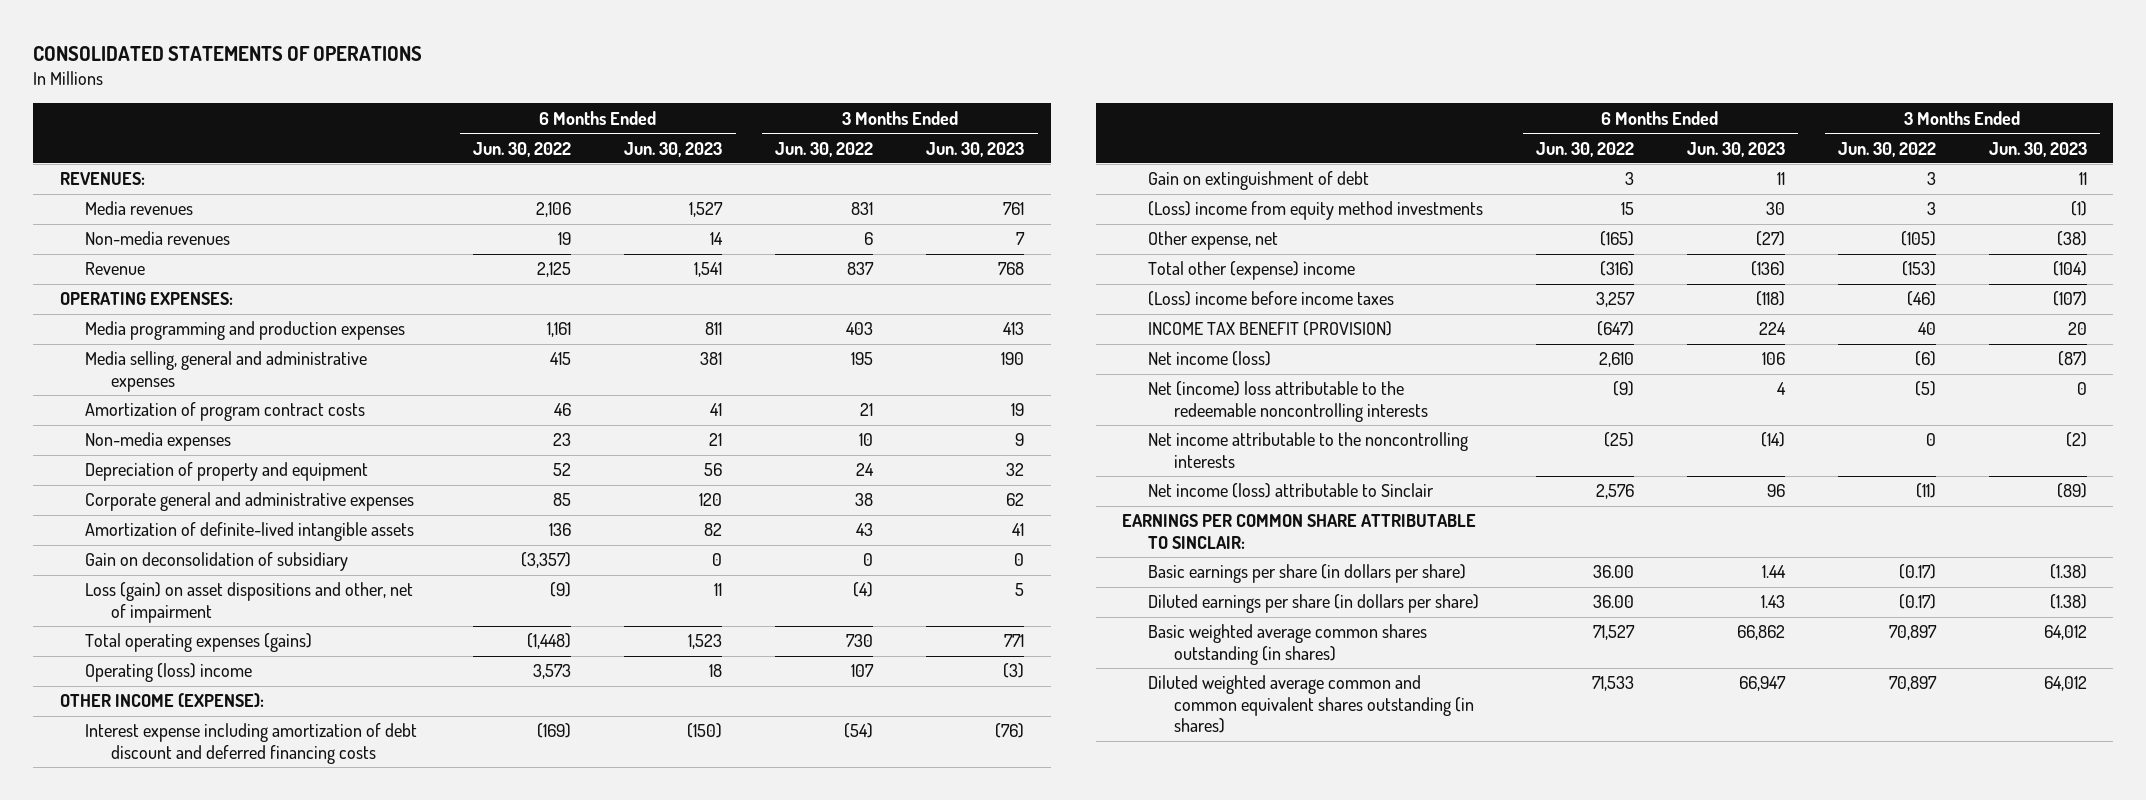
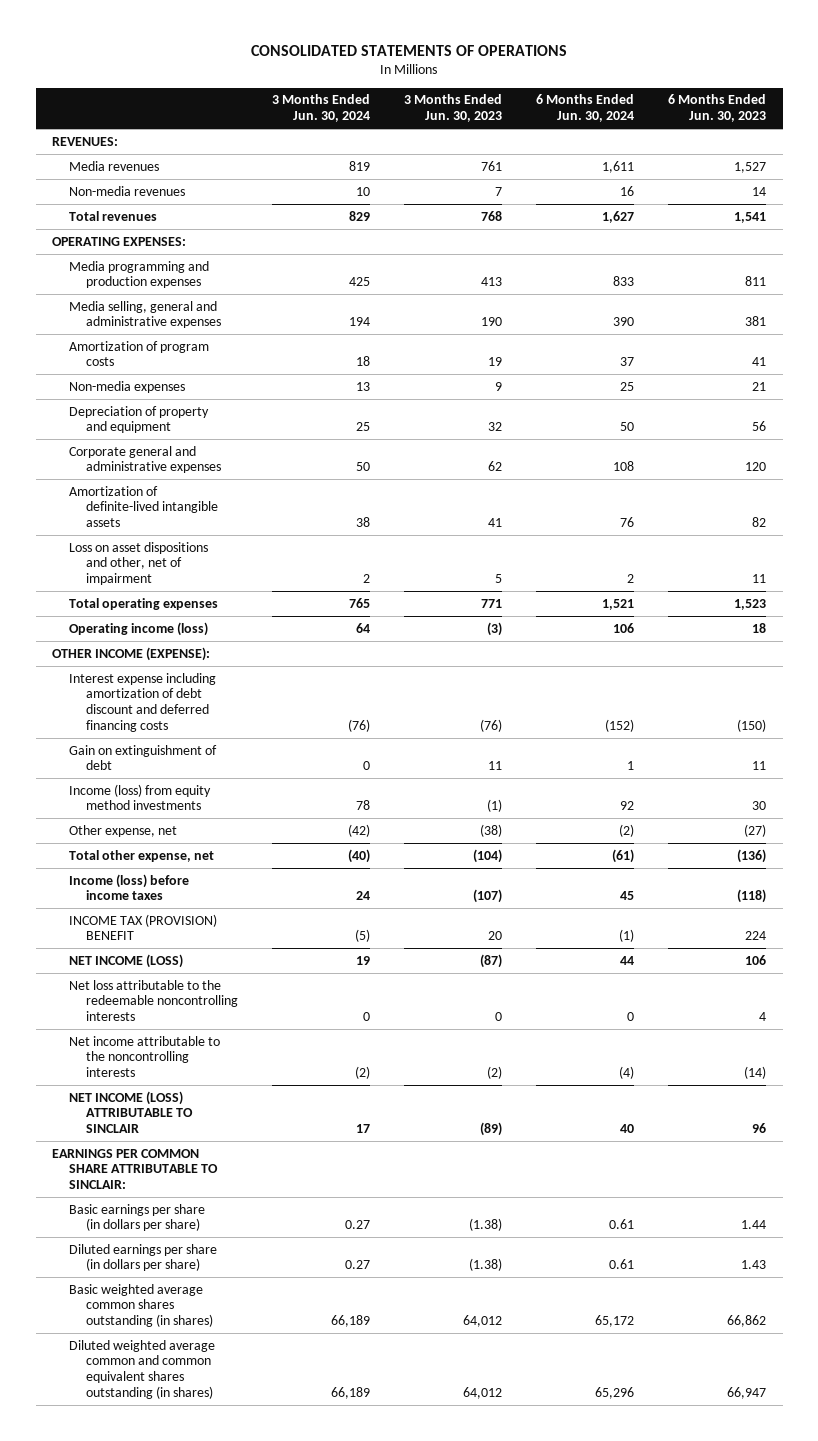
[473,141,572,157] Jun. 30, 2022 -> none
[775,141,874,157] Jun. 30, 2022 -> none
none -> [272,94,371,123] 3 Months Ended Jun. 30, 2024
none -> [535,94,634,123] 6 Months Ended Jun. 30, 2024
[85,262,146,276] Revenue -> [69,210,158,221] Total revenues
[85,402,366,422] Amortization of program contract costs -> [69,340,210,367] Amortization of program costs
[85,552,349,572] Gain on deconsolidation of subsidiary -> none
[85,582,414,623] Loss (gain) on asset dispositions and other, net of impairment -> [69,541,209,585] Loss on asset dispositions and other, net of impairment
[85,633,313,653] Total operating expenses (gains) -> [69,597,219,610] Total operating expenses
[85,663,253,683] Operating (loss) income -> [69,621,209,636] Operating income (loss)
[1147,201,1483,221] (Loss) income from equity method investments -> [69,783,212,811] Income (loss) from equity method investments
[1147,261,1355,281] Total other (expense) income -> [69,849,215,862] Total other expense, net
[1147,291,1394,307] (Loss) income before income taxes -> [69,873,190,901] Income (loss) before income taxes
[1147,321,1392,337] INCOME TAX BENEFIT (PROVISION) -> [69,913,218,941] INCOME TAX (PROVISION) BENEFIT
[1147,351,1271,367] Net income (loss) -> [69,953,184,968] NET INCOME (LOSS)
[1147,381,1428,422] Net (income) loss attributable to the redeemable noncontrolling interests -> [69,979,239,1021] Net loss attributable to the redeemable noncontrolling interests
[1147,483,1434,499] Net income (loss) attributable to Sinclair -> [69,1090,194,1133] NET INCOME (LOSS) ATTRIBUTABLE TO SINCLAIR

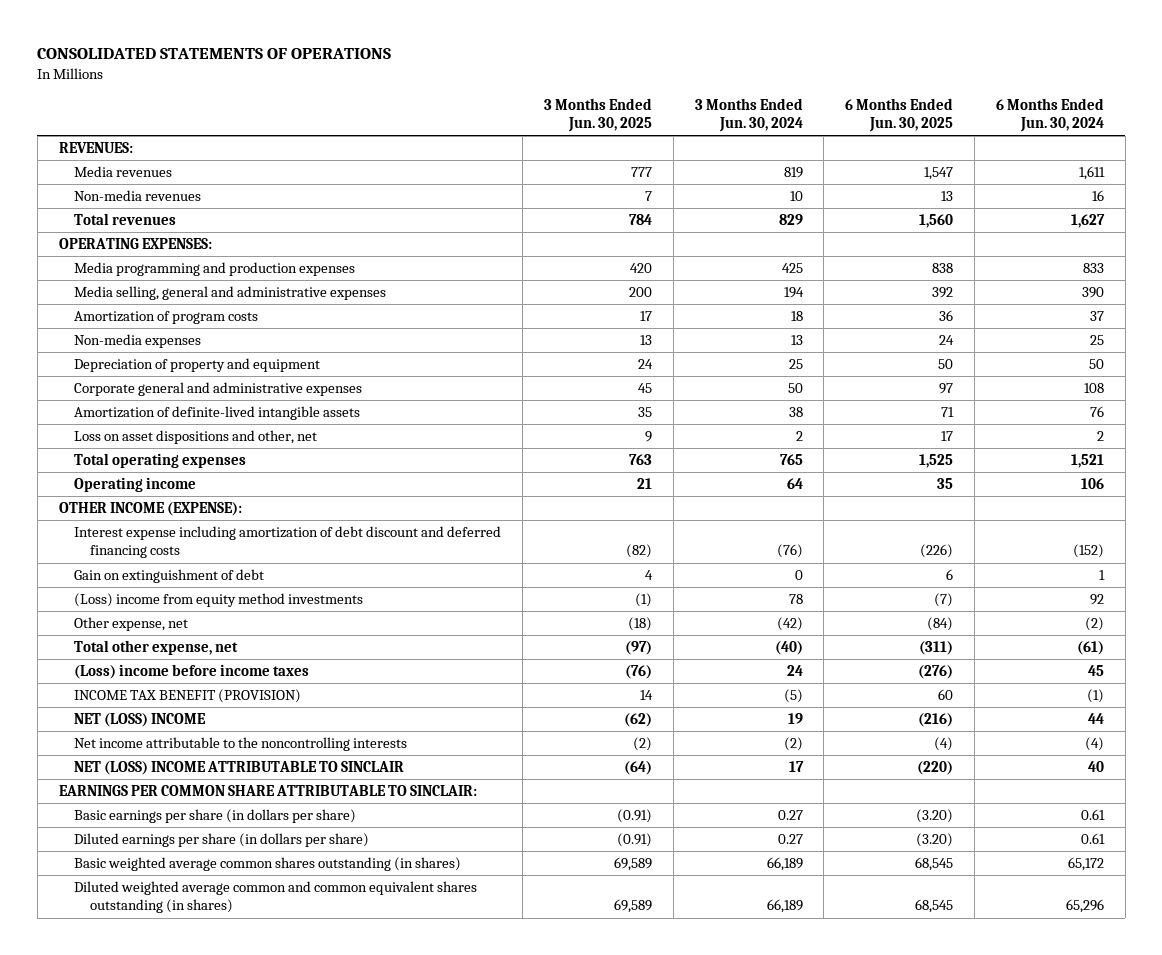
[404,94,503,123] 3 Months Ended Jun. 30, 2023 -> none
[667,94,766,123] 6 Months Ended Jun. 30, 2023 -> none
none -> [543,97,652,133] 3 Months Ended Jun. 30, 2025
none -> [845,97,954,133] 6 Months Ended Jun. 30, 2025
[69,541,209,585] Loss on asset dispositions and other, net of impairment -> [74,429,318,444] Loss on asset dispositions and other, net
[69,621,209,636] Operating income (loss) -> [74,476,197,492] Operating income
[69,783,212,811] Income (loss) from equity method investments -> [74,592,364,607] (Loss) income from equity method investments
[69,979,239,1021] Net loss attributable to the redeemable noncontrolling interests -> none
[69,873,190,901] Income (loss) before income taxes -> [74,663,310,679] (Loss) income before income taxes
[69,913,218,941] INCOME TAX (PROVISION) BENEFIT -> [74,688,302,703] INCOME TAX BENEFIT (PROVISION)
[69,953,184,968] NET INCOME (LOSS) -> [74,712,207,727] NET (LOSS) INCOME
[69,1090,194,1133] NET INCOME (LOSS) ATTRIBUTABLE TO SINCLAIR -> [74,760,405,775] NET (LOSS) INCOME ATTRIBUTABLE TO SINCLAIR

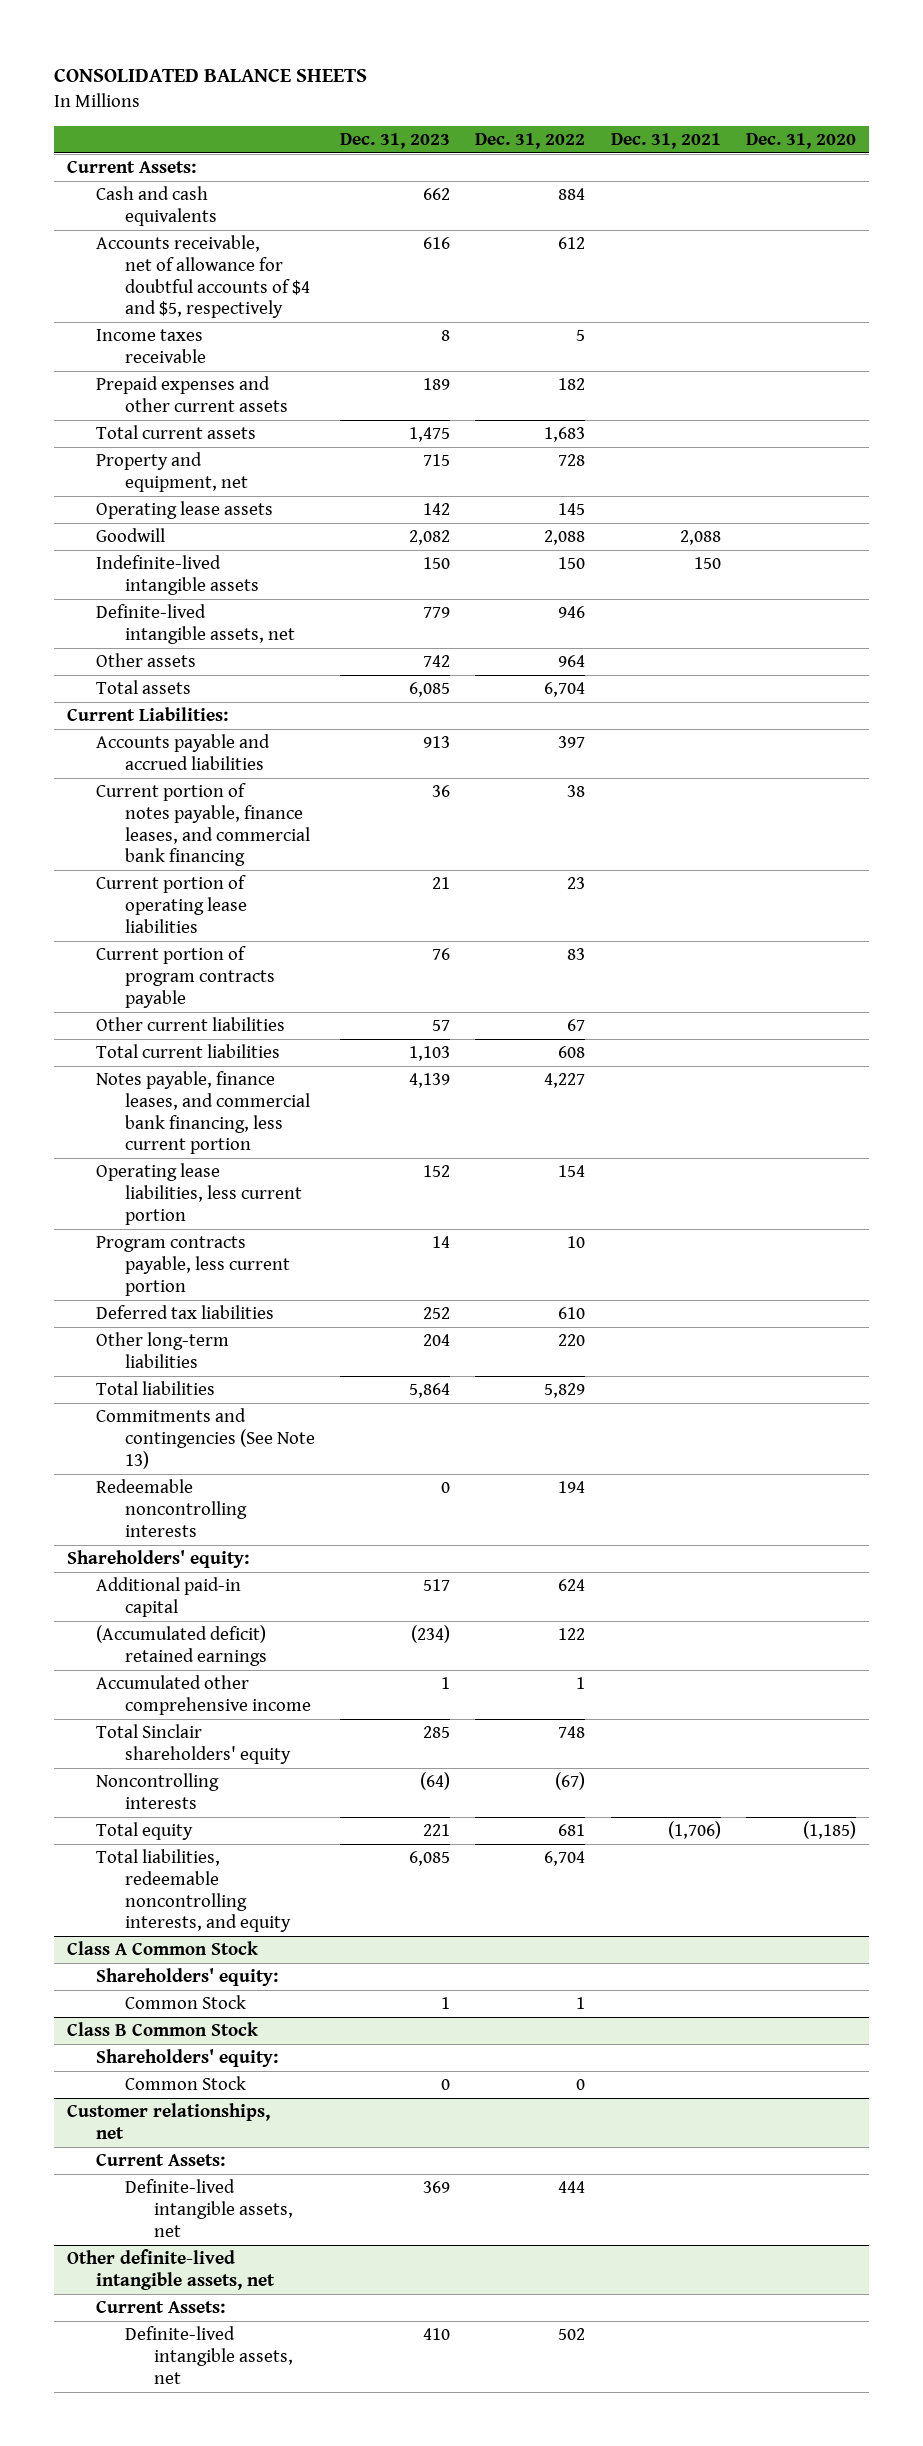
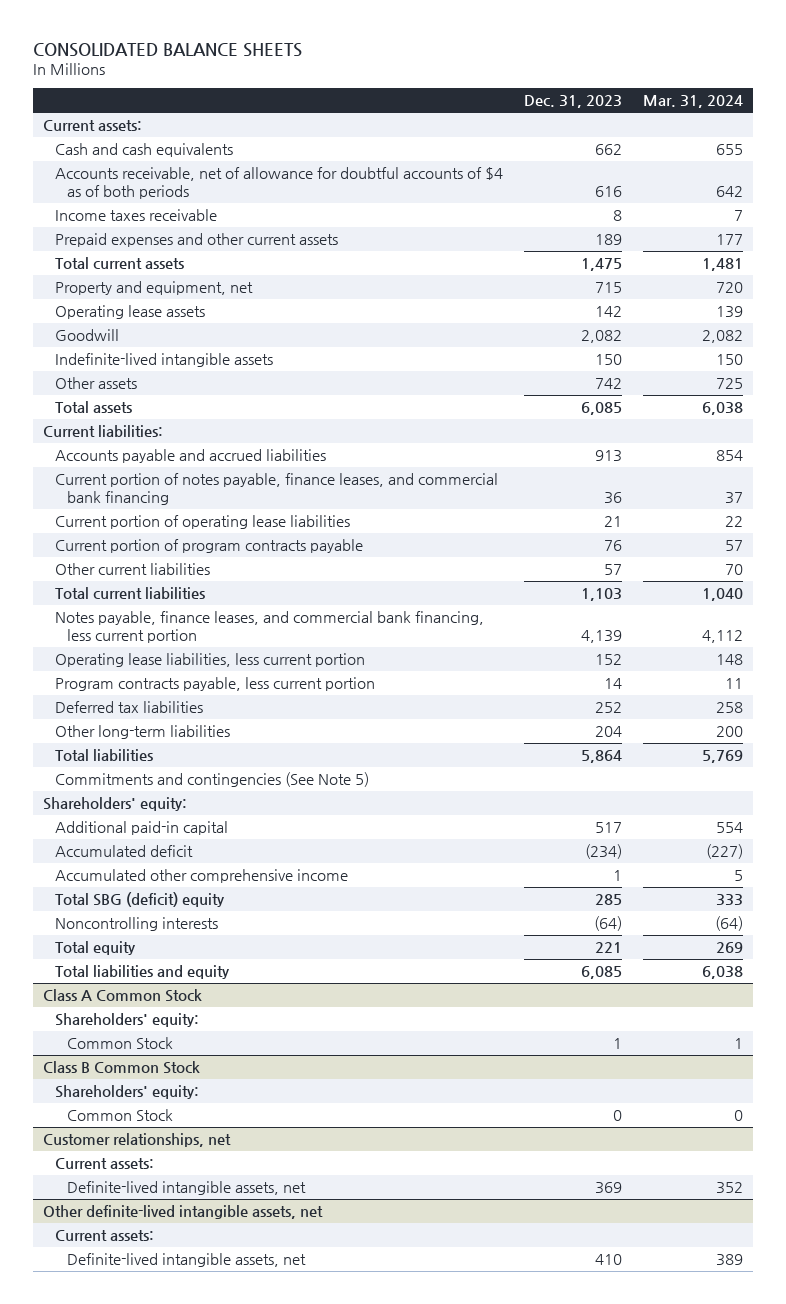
[475,132,586,149] Dec. 31, 2022 -> none
[610,132,721,149] Dec. 31, 2021 -> none
[745,132,856,149] Dec. 31, 2020 -> none
none -> [642,95,743,109] Mar. 31, 2024
[66,160,196,174] Current Assets: -> [43,119,143,131] Current assets:
[95,235,310,319] Accounts receivable, net of allowance for doubtful accounts of $4 and $5, respectively -> [54,166,503,200] Accounts receivable, net of allowance for doubtful accounts of $4 as of both periods
[95,604,295,644] Definite-lived intangible assets, net -> none
[66,707,228,722] Current Liabilities: -> [43,424,164,437] Current liabilities:
[95,1479,247,1537] Redeemable noncontrolling interests -> none
[95,1408,315,1469] Commitments and contingencies (See Note 13) -> [54,771,369,787] Commitments and contingencies (See Note 5)
[95,1625,267,1666] (Accumulated deficit) retained earnings -> [54,844,193,857] Accumulated deficit
[95,1724,291,1764] Total Sinclair shareholders' equity -> [54,891,225,907] Total SBG (deficit) equity
[95,1849,291,1933] Total liabilities, redeemable noncontrolling interests, and equity -> [54,964,230,979] Total liabilities and equity
[95,2153,225,2167] Current Assets: -> [54,1157,154,1169] Current assets:
[95,2300,225,2314] Current Assets: -> [54,1229,154,1241] Current assets:

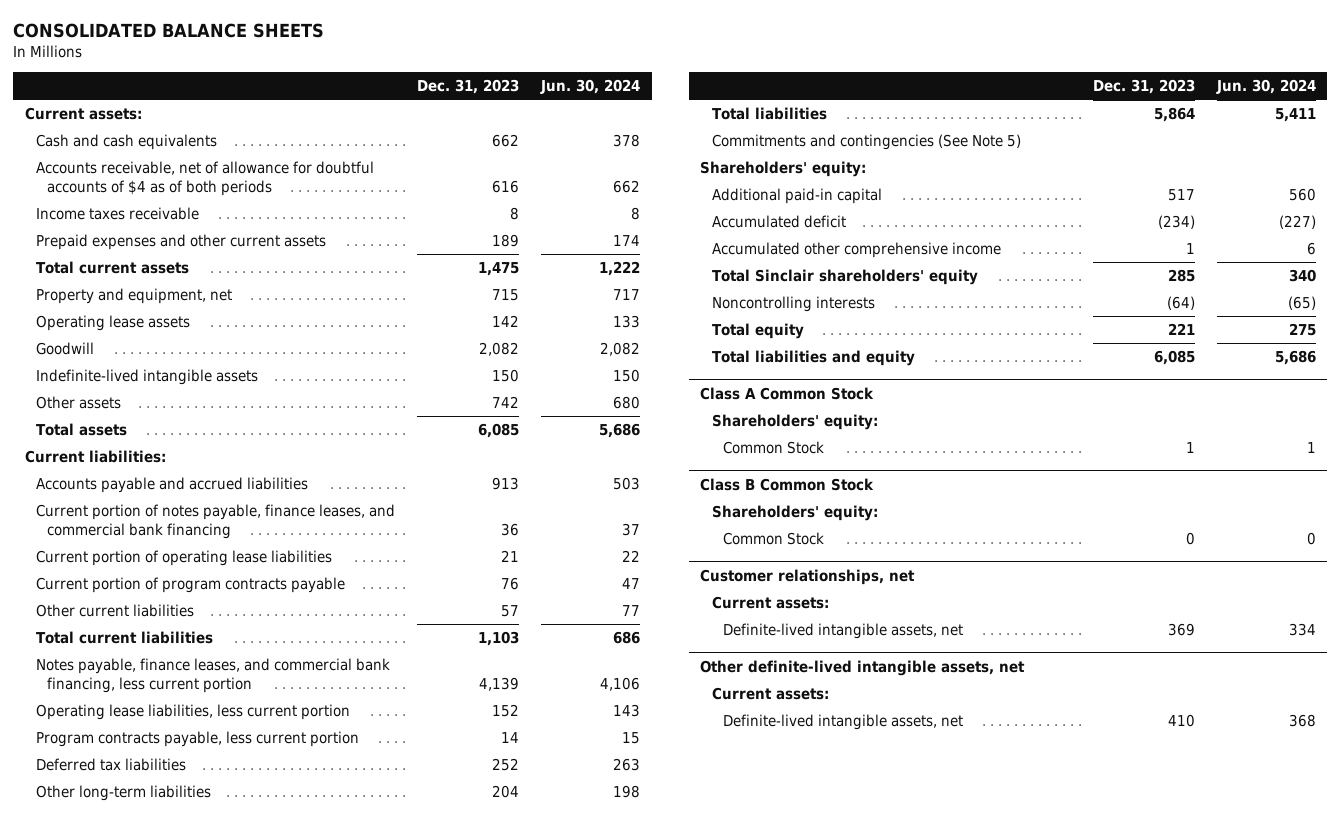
[642,95,743,109] Mar. 31, 2024 -> none
none -> [540,79,641,95] Jun. 30, 2024
[54,891,225,907] Total SBG (deficit) equity -> [711,268,978,285] Total Sinclair shareholders' equity

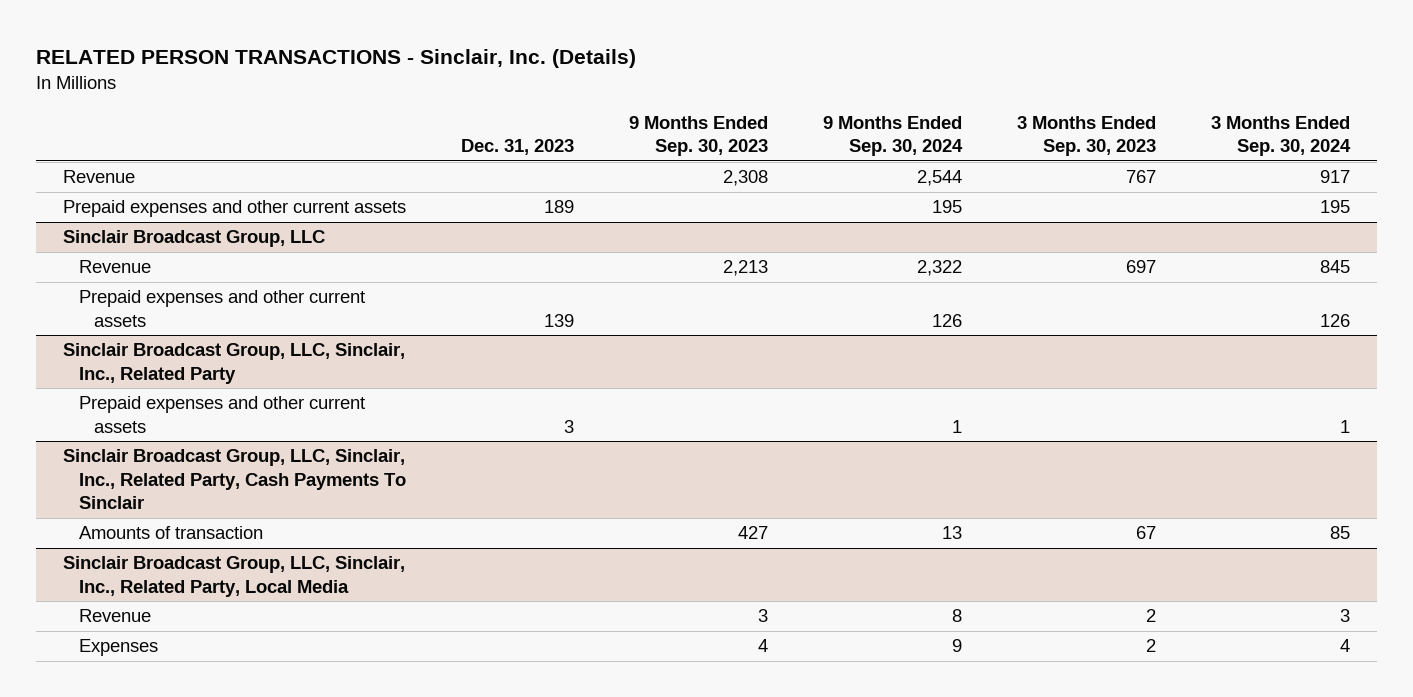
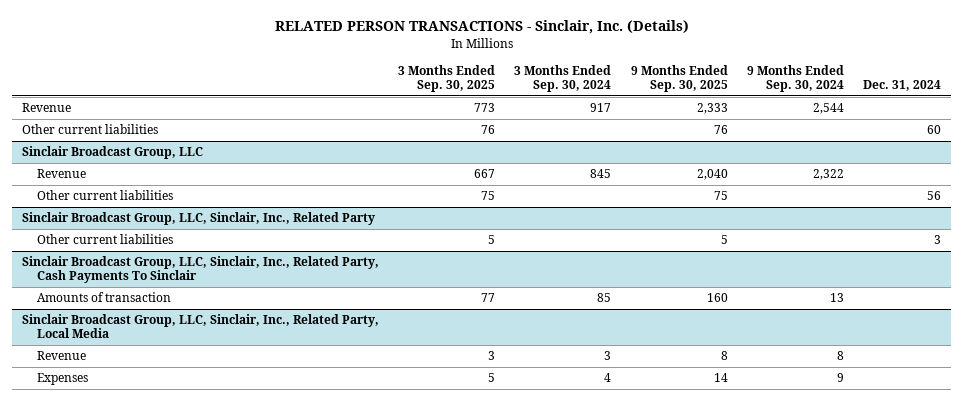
[460,139,574,156] Dec. 31, 2023 -> none
[628,115,768,157] 9 Months Ended Sep. 30, 2023 -> none
[1016,115,1156,157] 3 Months Ended Sep. 30, 2023 -> none
none -> [398,65,496,93] 3 Months Ended Sep. 30, 2025
none -> [630,65,728,93] 9 Months Ended Sep. 30, 2025
none -> [863,80,942,92] Dec. 31, 2024
[63,200,407,218] Prepaid expenses and other current assets -> none
none -> [21,124,158,135] Other current liabilities
[78,290,365,327] Prepaid expenses and other current assets -> none
none -> [37,190,174,201] Other current liabilities
[78,396,365,433] Prepaid expenses and other current assets -> none
none -> [37,234,174,245] Other current liabilities

